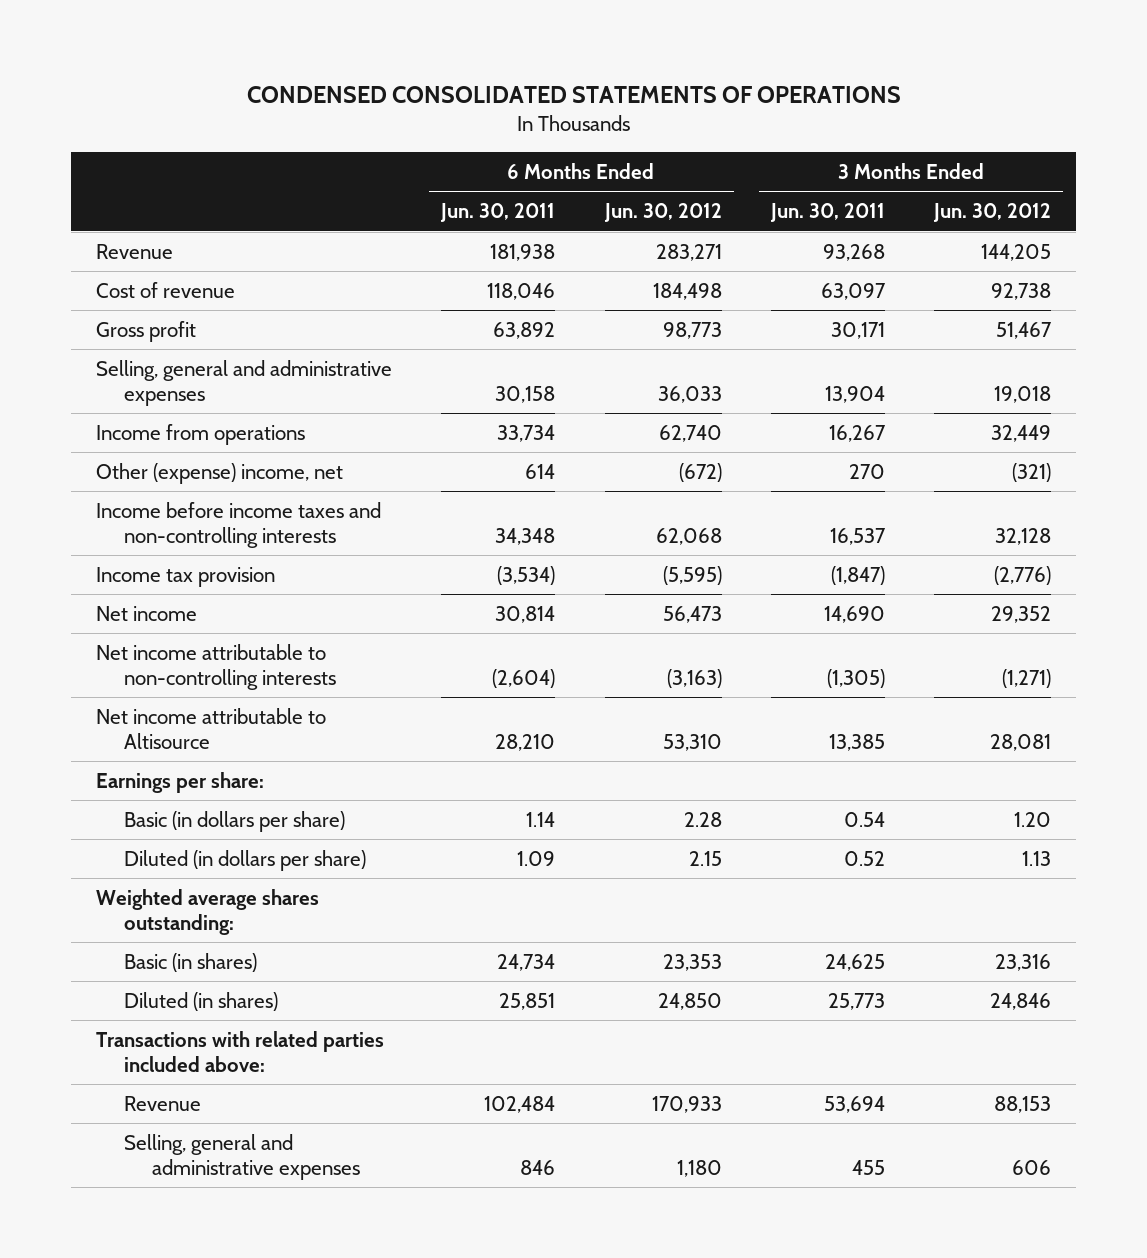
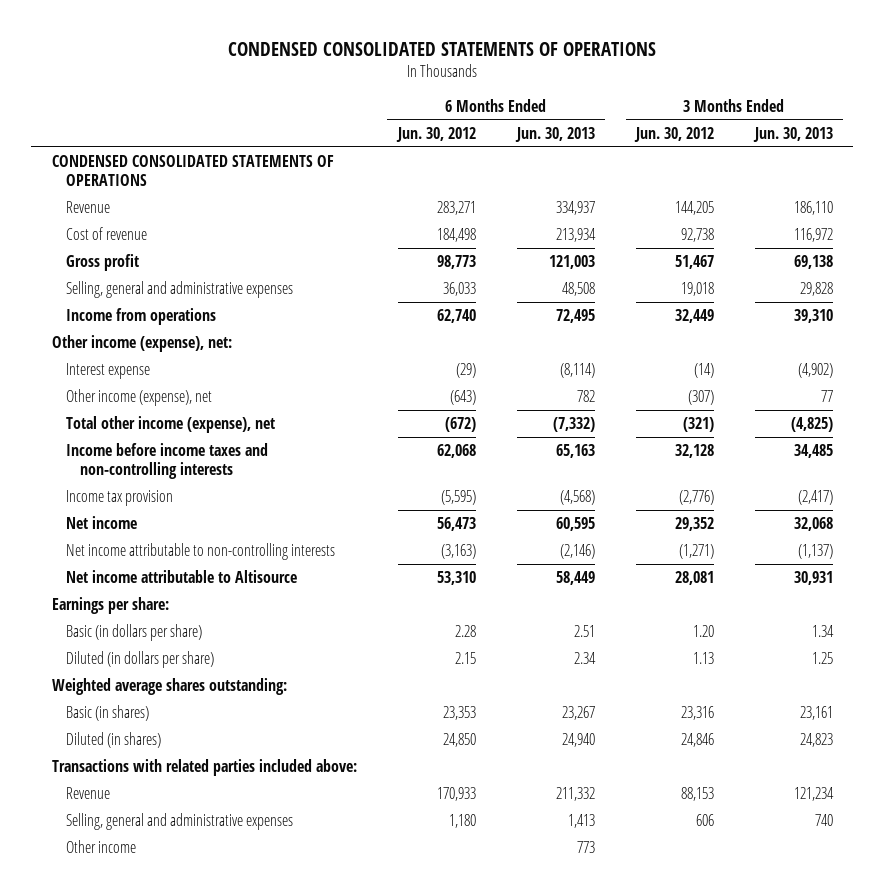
[440,203,556,223] Jun. 30, 2011 -> none
[769,203,885,223] Jun. 30, 2011 -> none
none -> [514,126,595,142] Jun. 30, 2013
none -> [752,126,833,142] Jun. 30, 2013
none -> [51,155,334,187] CONDENSED CONSOLIDATED STATEMENTS OF OPERATIONS
none -> [51,335,232,353] Other income (expense), net:
none -> [65,363,150,380] Interest expense
none -> [65,389,212,407] Other income (expense), net
[96,462,344,484] Other (expense) income, net -> [65,416,275,434] Total other income (expense), net
none -> [65,840,136,854] Other income

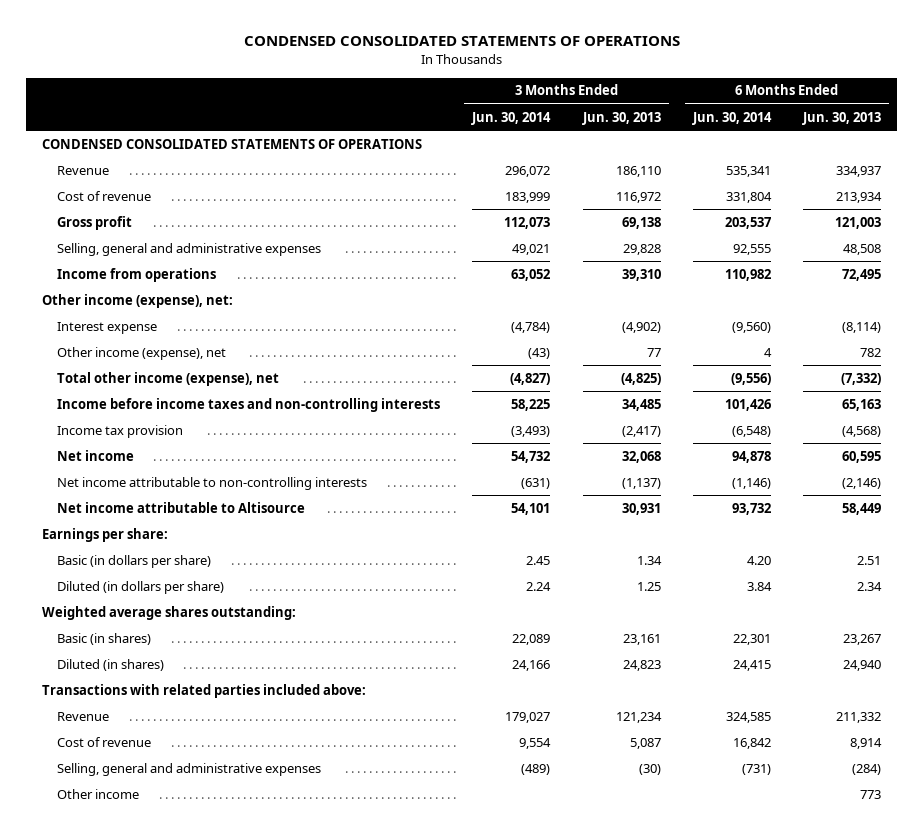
[395,126,476,142] Jun. 30, 2012 -> none
[633,126,714,142] Jun. 30, 2012 -> none
none -> [471,111,552,125] Jun. 30, 2014
none -> [691,111,772,125] Jun. 30, 2014
none -> [57,736,152,747] Cost of revenue
[567,814,595,829] 1,413 -> [852,763,882,775] (284)
[814,814,833,827] 740 -> [638,763,661,775] (30)

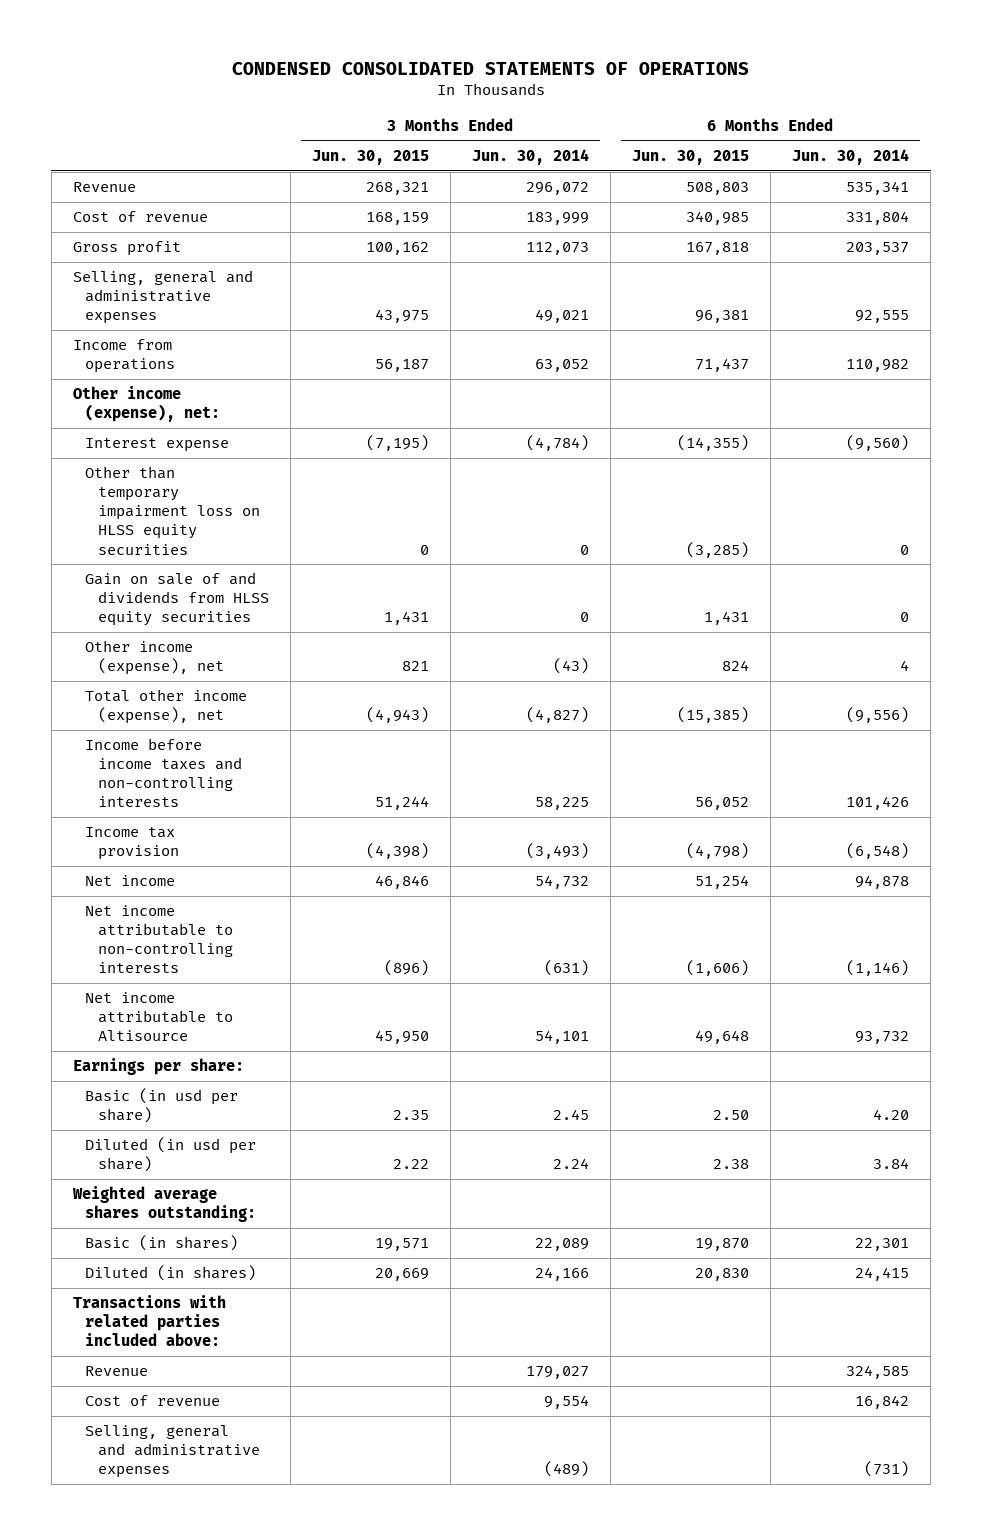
[581,111,661,125] Jun. 30, 2013 -> none
[802,111,882,125] Jun. 30, 2013 -> none
none -> [311,149,429,165] Jun. 30, 2015
none -> [631,149,749,165] Jun. 30, 2015
[42,138,423,149] CONDENSED CONSOLIDATED STATEMENTS OF OPERATIONS -> none
none -> [85,466,260,555] Other than temporary impairment loss on HLSS equity securities
none -> [85,572,269,627] Gain on sale of and dividends from HLSS equity securities
[57,554,212,568] Basic (in dollars per share) -> [85,1088,239,1124] Basic (in usd per share)
[57,580,225,594] Diluted (in dollars per share) -> [85,1137,257,1173] Diluted (in usd per share)
[57,788,140,799] Other income -> none

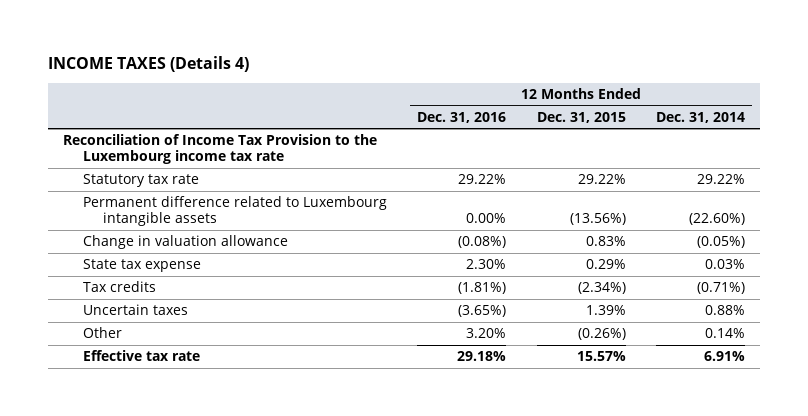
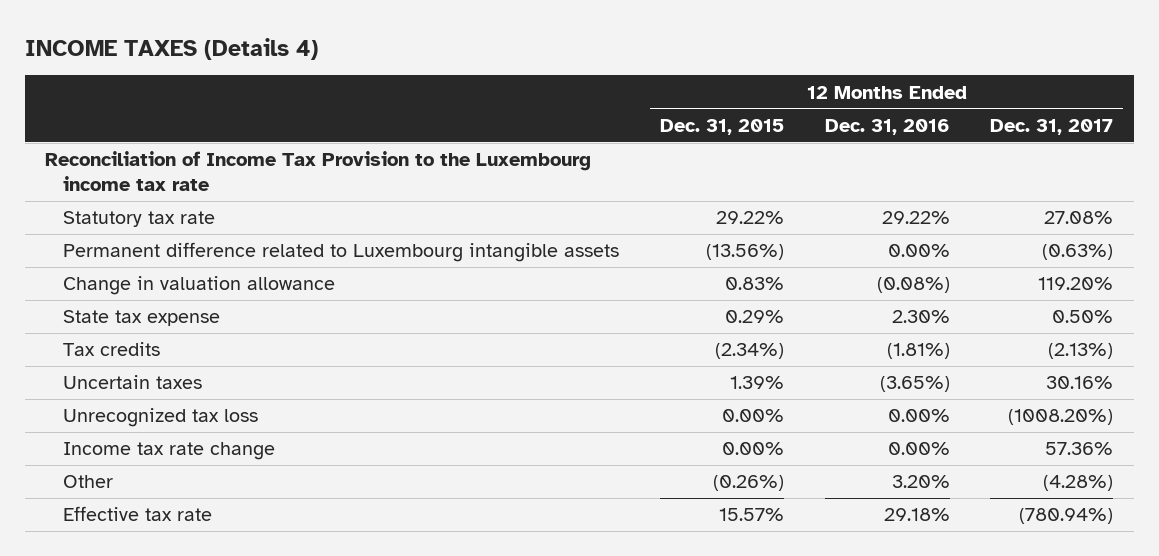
[655,111,745,123] Dec. 31, 2014 -> none
none -> [990,118,1114,135] Dec. 31, 2017
none -> [63,408,259,428] Unrecognized tax loss
none -> [63,442,276,461] Income tax rate change

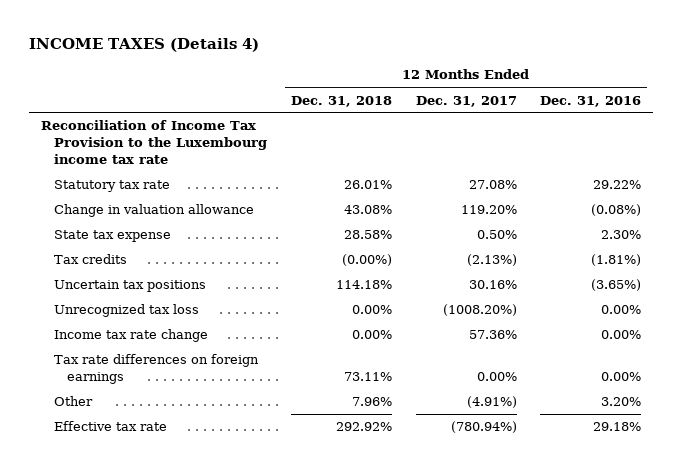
[660,118,785,135] Dec. 31, 2015 -> none
none -> [290,95,392,107] Dec. 31, 2018
[63,242,620,263] Permanent difference related to Luxembourg intangible assets -> none
[63,375,203,390] Uncertain taxes -> [53,280,206,293] Uncertain tax positions
none -> [53,354,259,385] Tax rate differences on foreign earnings
[1043,475,1114,492] (4.28%) -> [466,396,517,409] (4.91%)

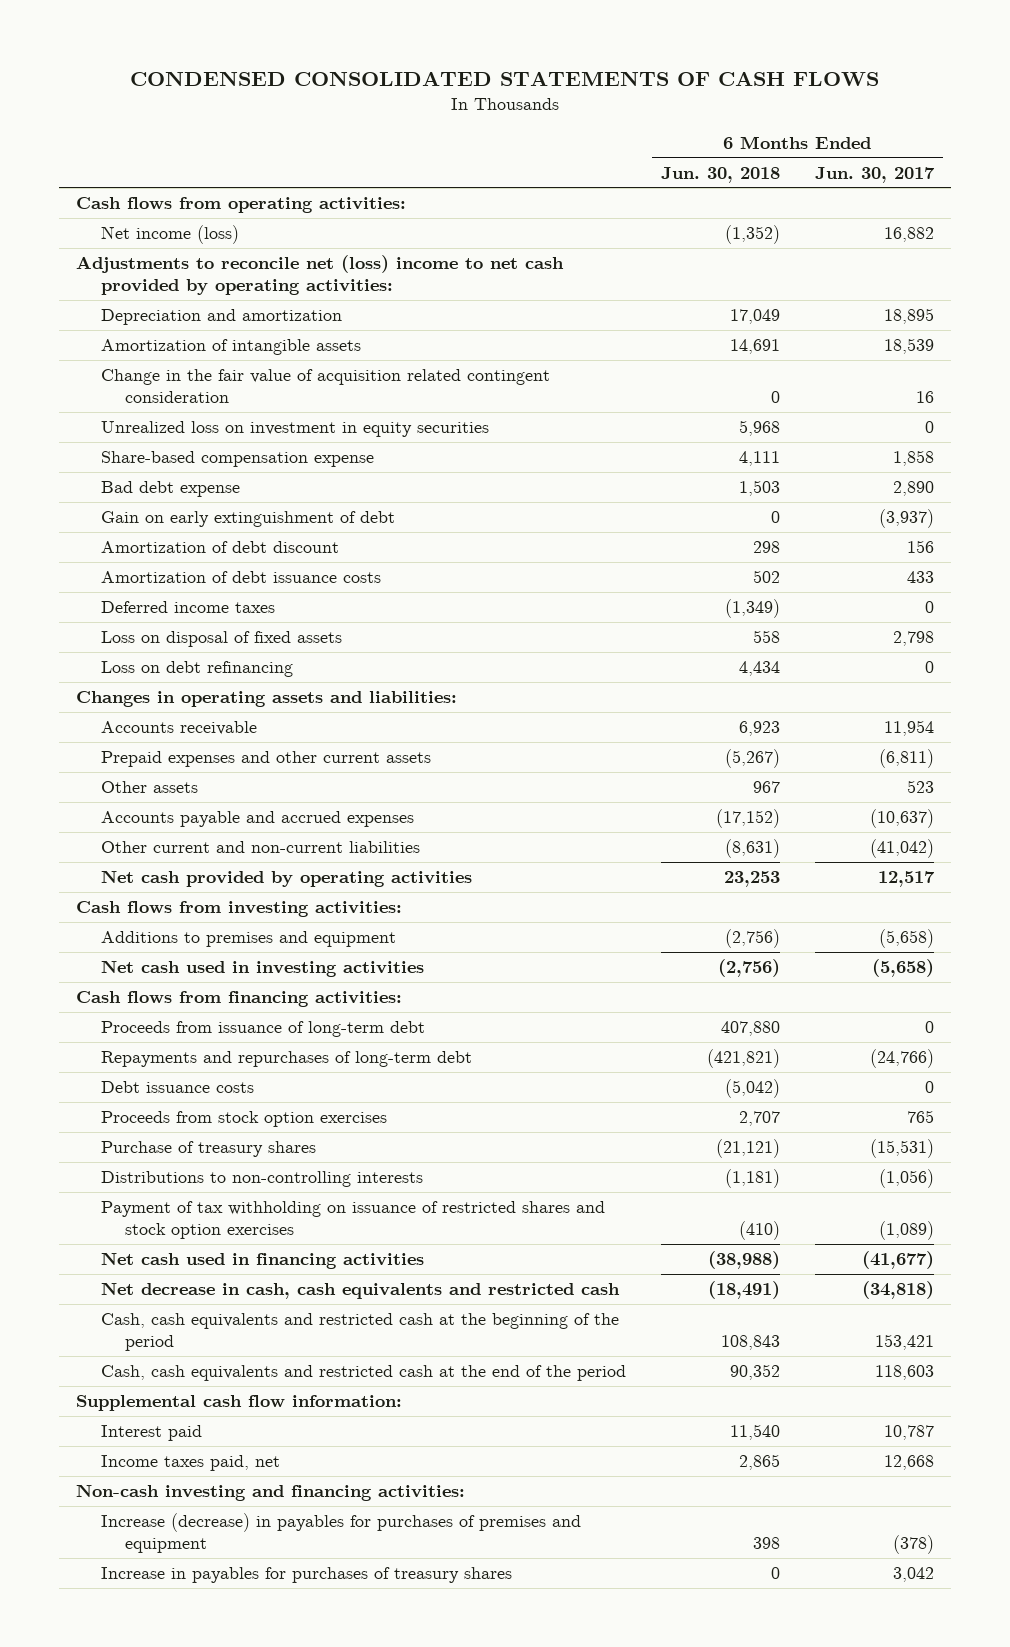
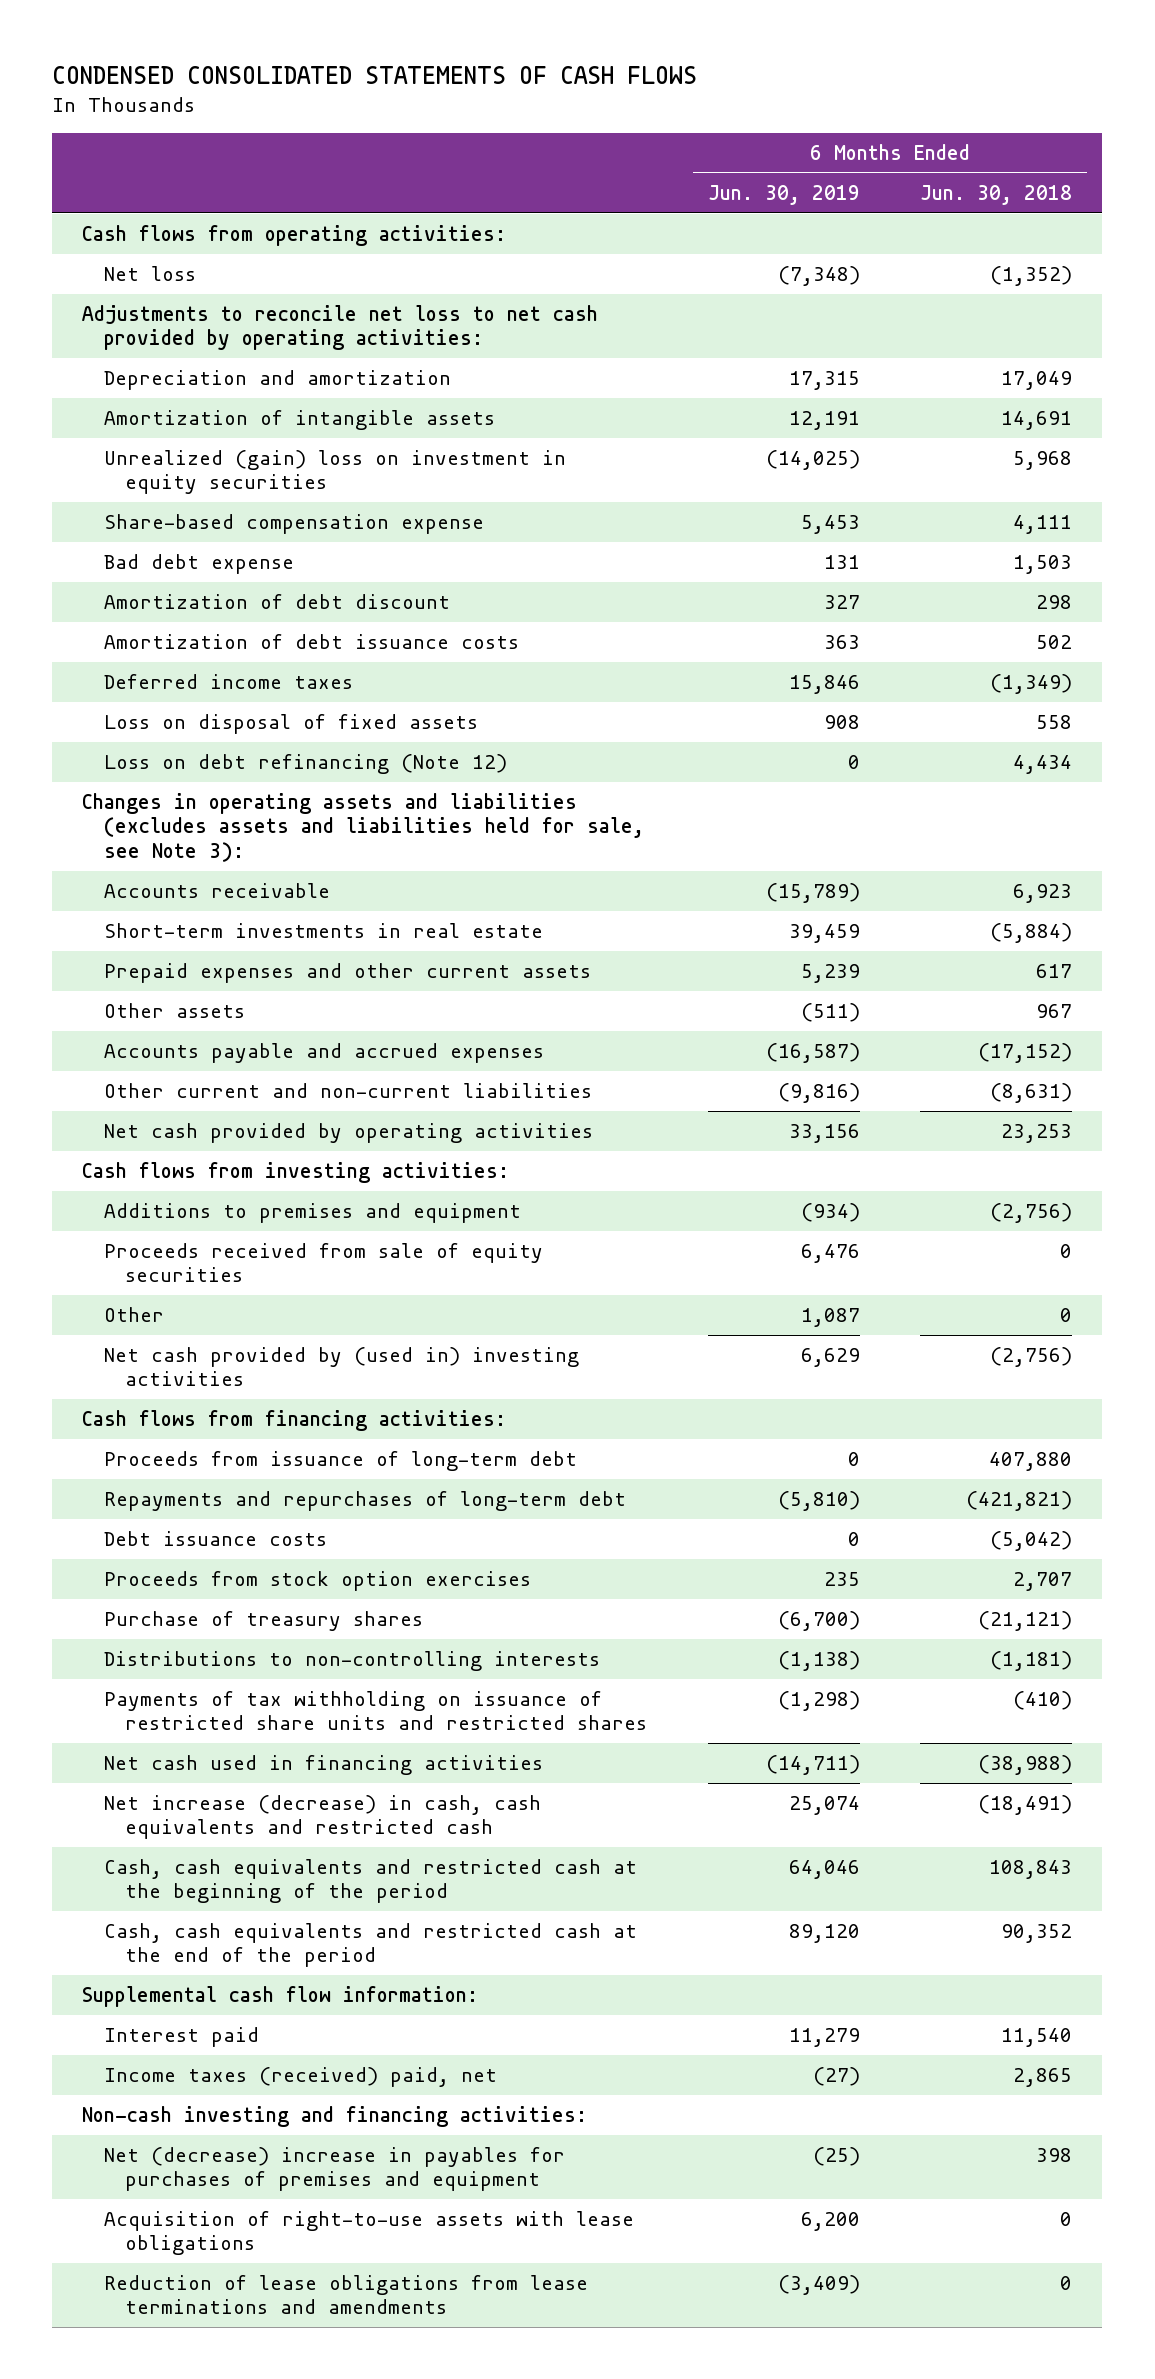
[814,166,935,183] Jun. 30, 2017 -> none
none -> [707,184,860,205] Jun. 30, 2019
[100,224,239,244] Net income (loss) -> [103,266,196,282] Net loss
[76,254,565,295] Adjustments to reconcile net (loss) income to net cash provided by operating activities: -> [82,305,599,351] Adjustments to reconcile net loss to net cash provided by operating activities:
[100,368,550,403] Change in the fair value of acquisition related contingent consideration -> none
[100,420,489,437] Unrealized loss on investment in equity securities -> [103,450,566,495] Unrealized (gain) loss on investment in equity securities
[100,510,395,527] Gain on early extinguishment of debt -> none
[100,660,293,677] Loss on debt refinancing -> [103,754,507,775] Loss on debt refinancing (Note 12)
[76,690,458,707] Changes in operating assets and liabilities: -> [82,793,644,862] Changes in operating assets and liabilities (excludes assets and liabilities held for sale, see Note 3):
none -> [103,923,543,939] Short-term investments in real estate
[724,748,780,768] (5,267) -> [1036,964,1073,979] 617
none -> [103,1243,543,1283] Proceeds received from sale of equity securities
none -> [103,1307,164,1323] Other
[100,959,424,977] Net cash used in investing activities -> [103,1347,579,1387] Net cash provided by (used in) investing activities
[100,1200,605,1239] Payment of tax withholding on issuance of restricted shares and stock option exercises -> [103,1691,648,1731] Payments of tax withholding on issuance of restricted share units and restricted shares
[100,1281,620,1299] Net decrease in cash, cash equivalents and restricted cash -> [103,1795,541,1840] Net increase (decrease) in cash, cash equivalents and restricted cash
[100,1454,280,1471] Income taxes paid, net -> [103,2067,497,2088] Income taxes (received) paid, net
[100,1566,512,1583] Increase in payables for purchases of treasury shares -> none
[100,1512,581,1553] Increase (decrease) in payables for purchases of premises and equipment -> [103,2147,565,2192] Net (decrease) increase in payables for purchases of premises and equipment
none -> [103,2211,634,2256] Acquisition of right-to-use assets with lease obligations
none -> [103,2275,588,2315] Reduction of lease obligations from lease terminations and amendments

